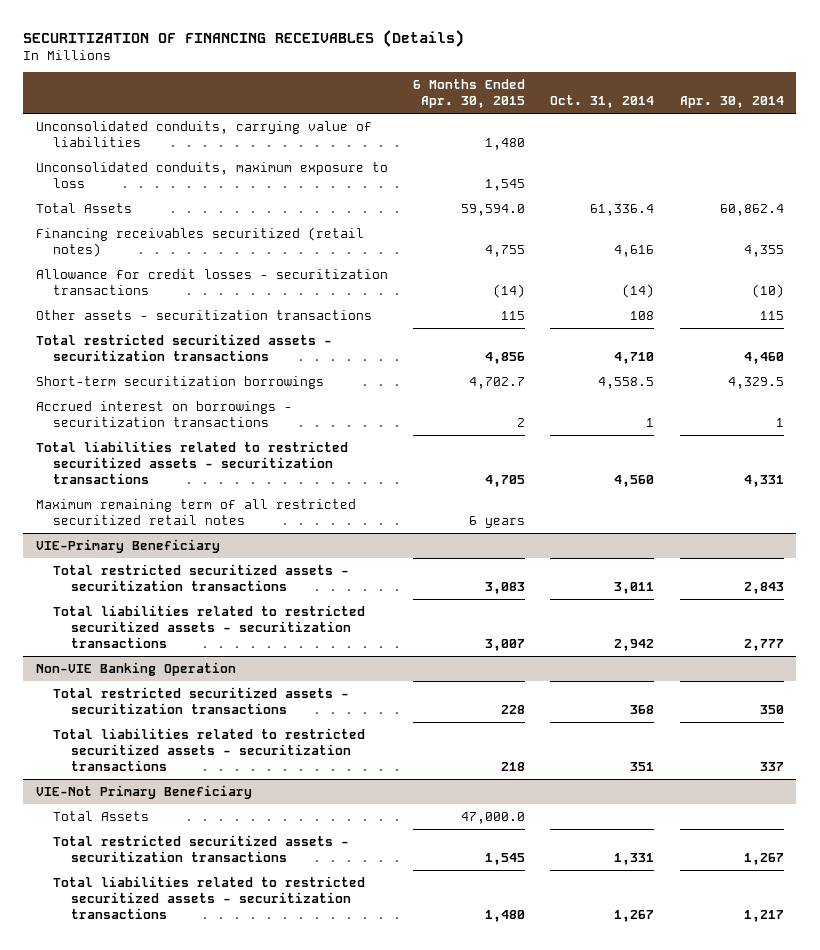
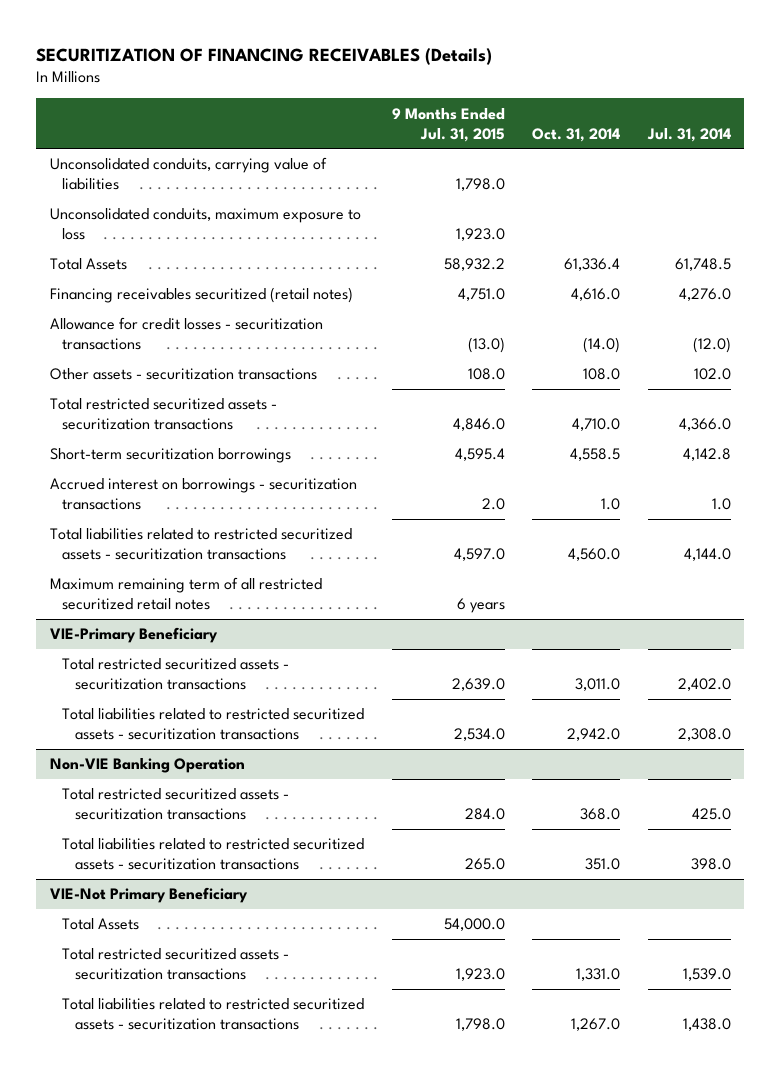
[413,79,526,109] 6 Months Ended Apr. 30, 2015 -> none
[679,96,784,109] Apr. 30, 2014 -> none
none -> [391,107,505,142] 9 Months Ended Jul. 31, 2015
none -> [646,127,731,142] Jul. 31, 2014
[614,244,655,257] 4,616 -> [571,288,621,302] 4,616.0
[622,283,655,298] (14) -> [583,337,621,354] (14.0)
[630,310,655,320] 108 -> [583,368,621,381] 108.0
[614,351,655,364] 4,710 -> [572,418,621,432] 4,710.0
[646,417,655,427] 1 -> [601,498,621,511] 1.0
[614,474,655,487] 4,560 -> [568,548,621,562] 4,560.0
[614,581,655,594] 3,011 -> [575,678,621,692] 3,011.0
[614,638,655,651] 2,942 -> [567,728,621,742] 2,942.0
[630,704,655,714] 368 -> [580,808,621,821] 368.0
[630,761,655,771] 351 -> [585,858,621,871] 351.0
[614,852,655,865] 1,331 -> [576,968,621,982] 1,331.0
[614,909,655,922] 1,267 -> [571,1018,621,1032] 1,267.0

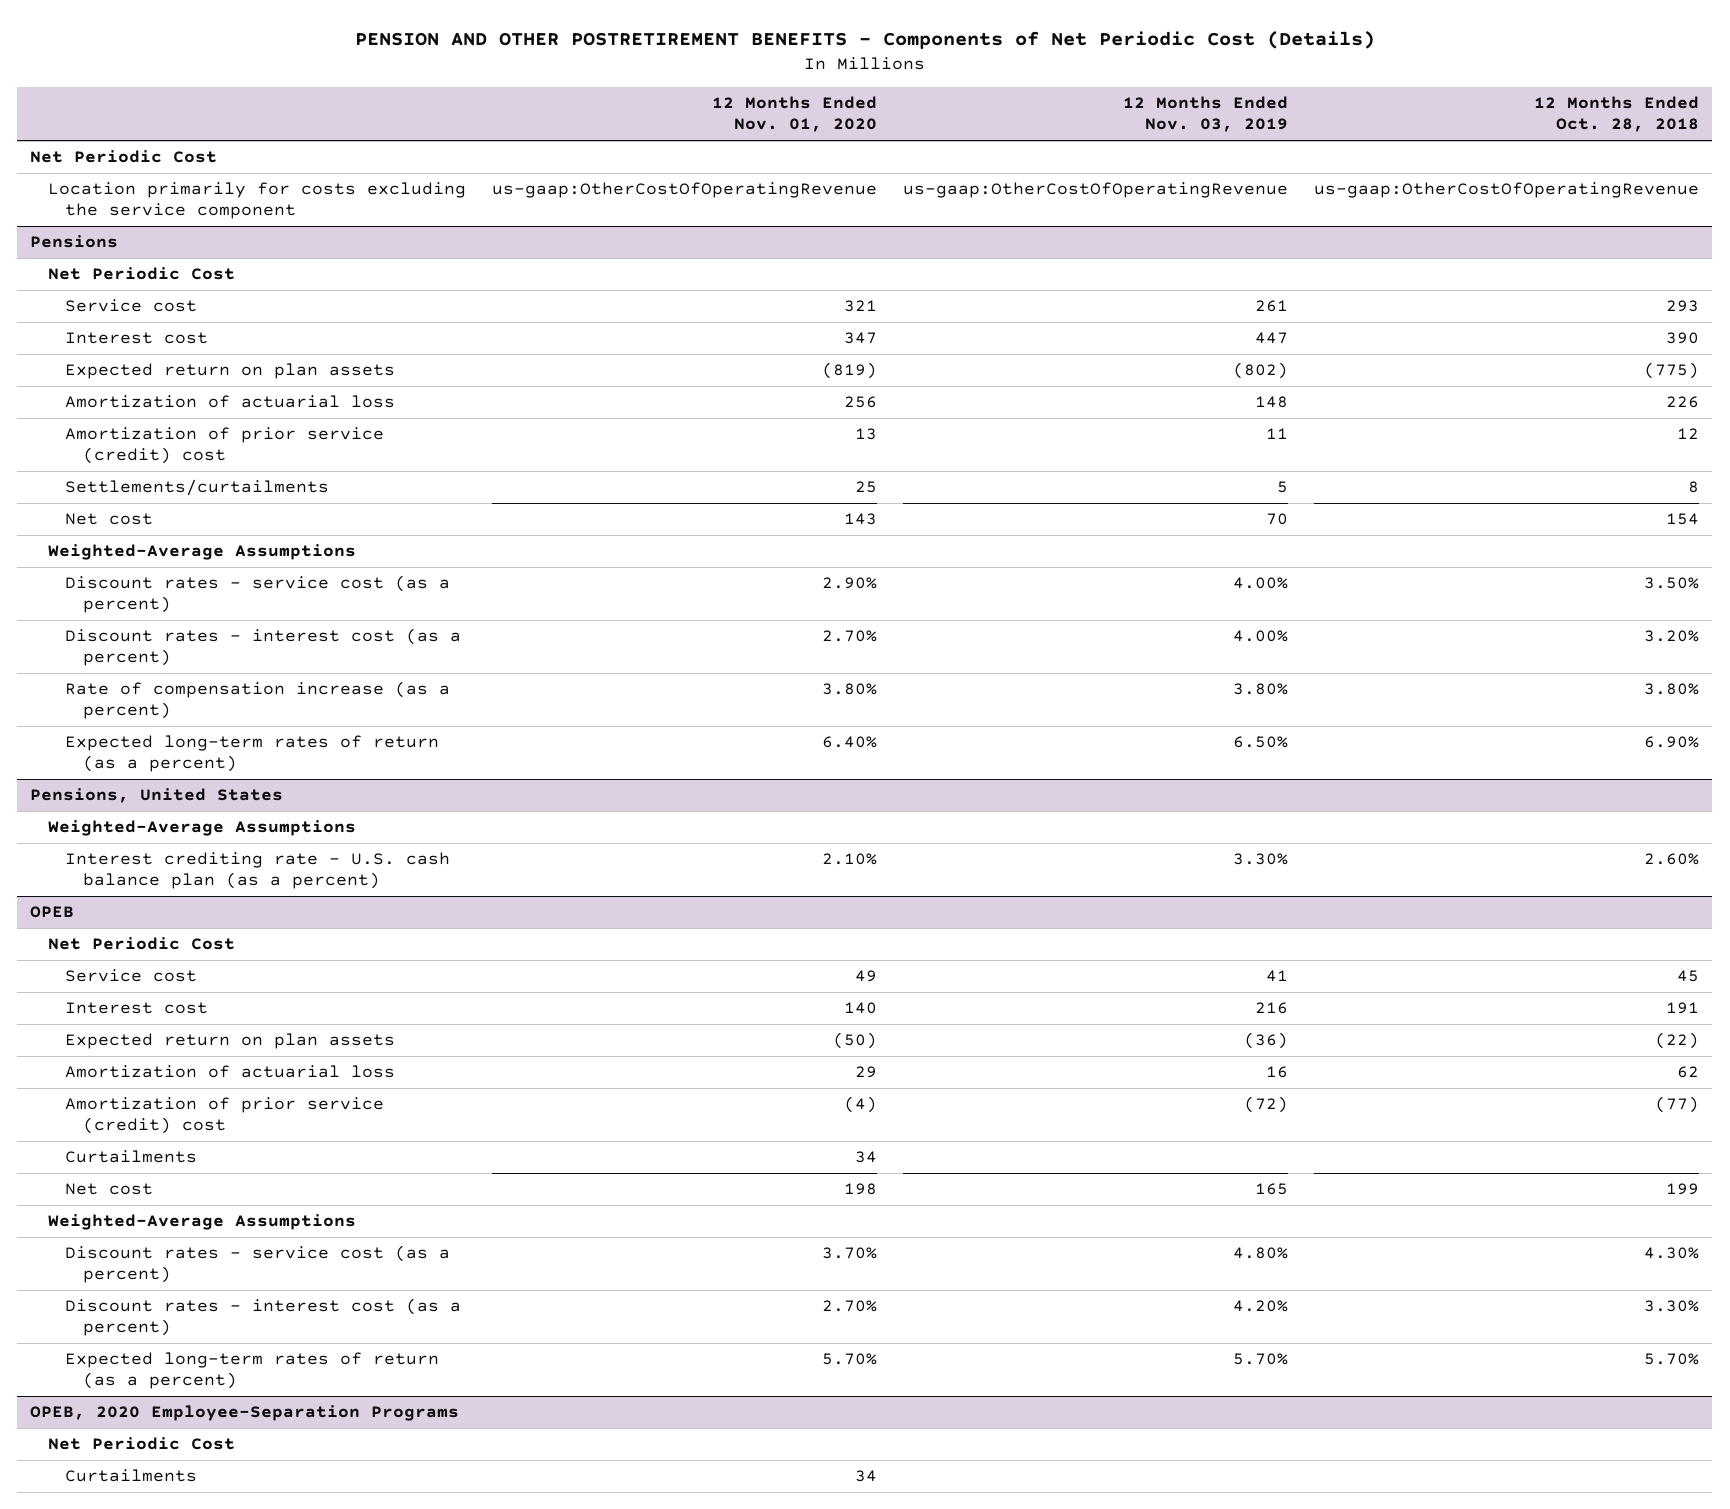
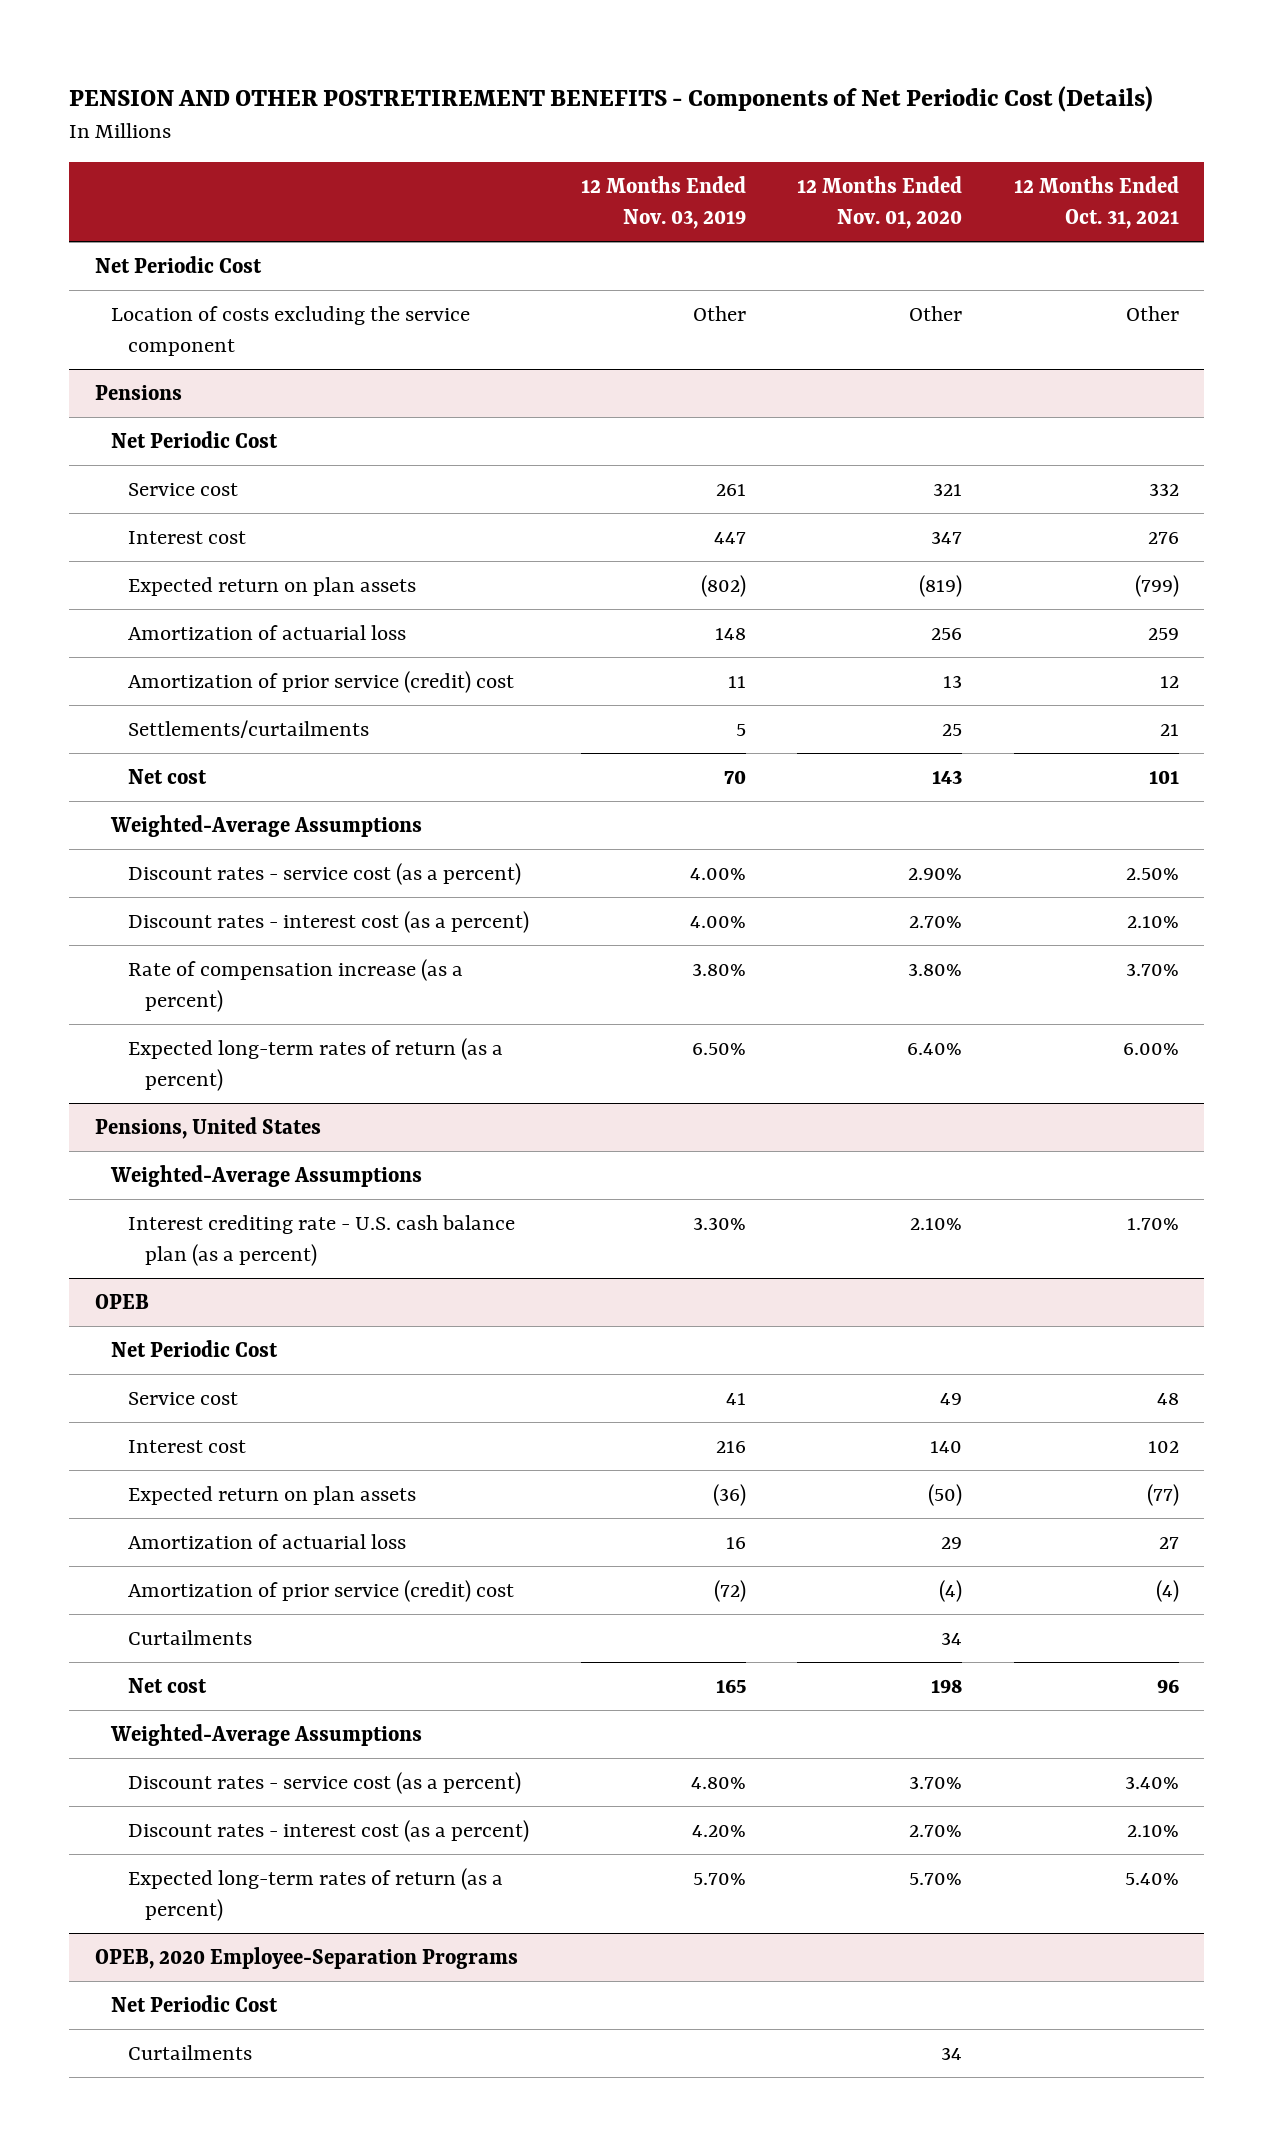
[1534,96,1700,133] 12 Months Ended Oct. 28, 2018 -> none
none -> [1013,175,1179,229] 12 Months Ended Oct. 31, 2021
[47,182,466,220] Location primarily for costs excluding the service component -> [111,305,471,356] Location of costs excluding the service component
[492,182,878,199] us-gaap:OtherCostOfOperatingRevenue -> [909,305,963,321] Other
[903,182,1289,199] us-gaap:OtherCostOfOperatingRevenue -> [692,305,746,321] Other

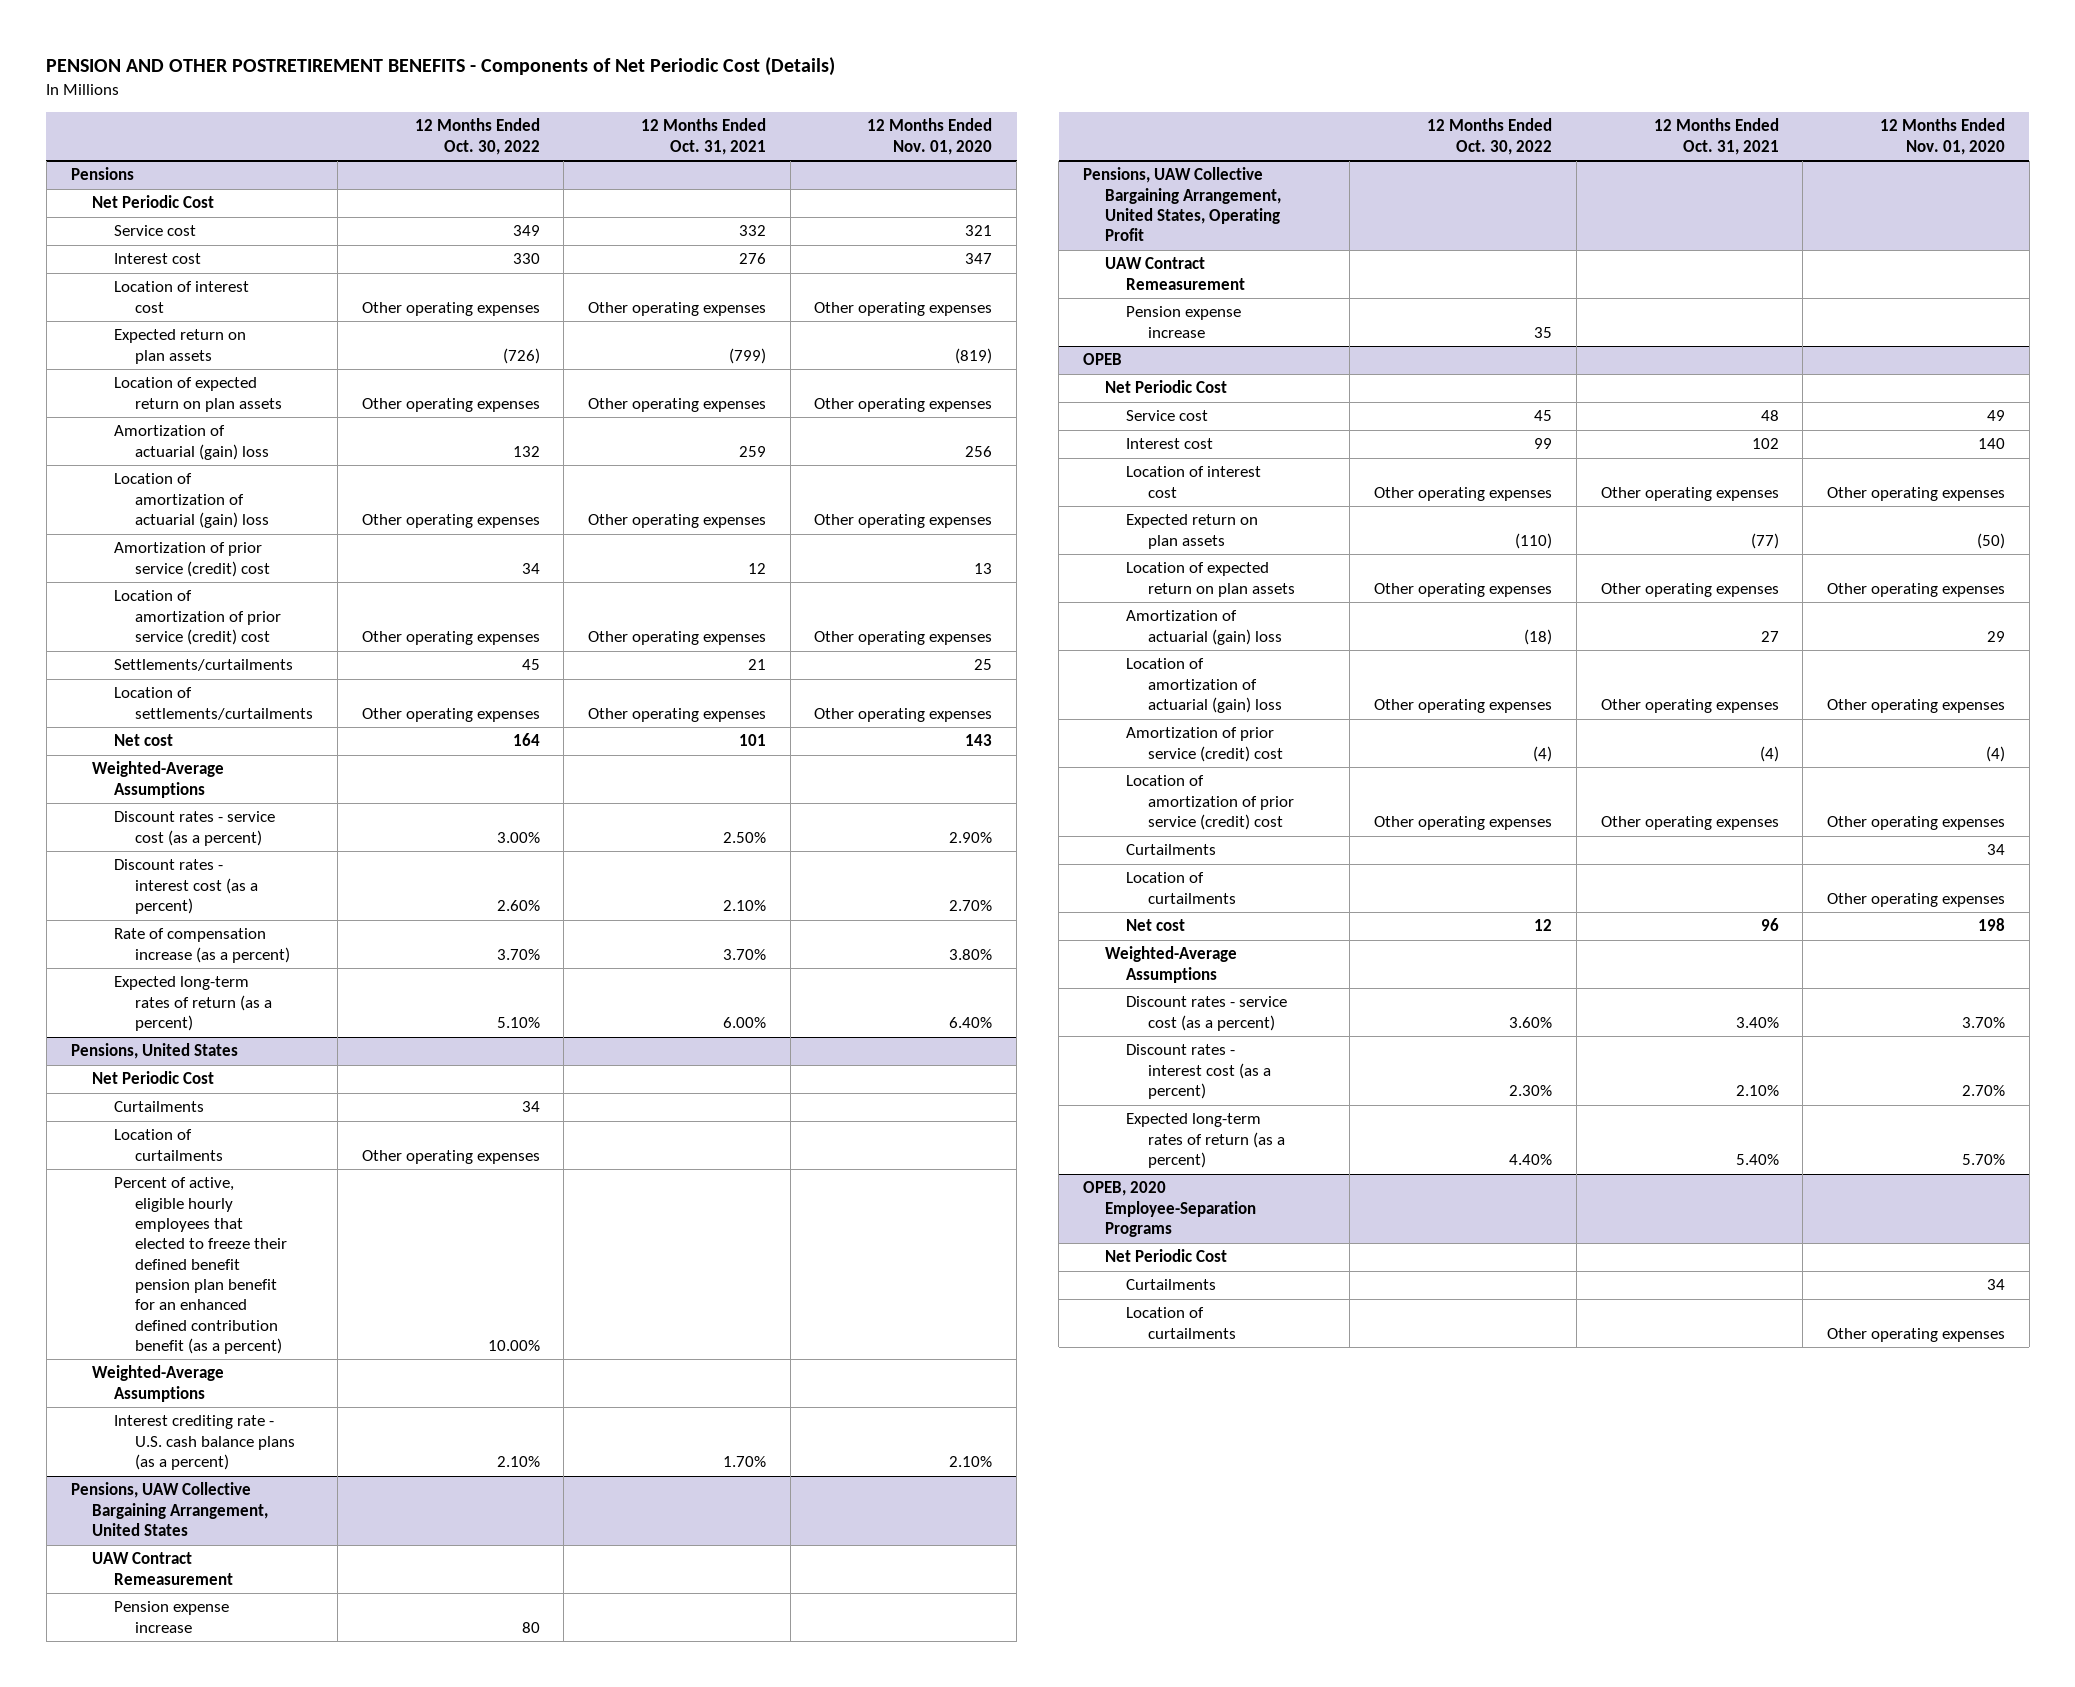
[580,175,746,229] 12 Months Ended Nov. 03, 2019 -> none
none -> [414,118,540,155] 12 Months Ended Oct. 30, 2022
[94,255,262,273] Net Periodic Cost -> none
[111,305,471,356] Location of costs excluding the service component -> none
none -> [113,281,249,313] Location of interest cost
none -> [113,377,283,412] Location of expected return on plan assets
[128,624,407,640] Amortization of actuarial loss -> [113,425,270,460] Amortization of actuarial (gain) loss
none -> [113,473,270,529] Location of amortization of actuarial (gain) loss
none -> [113,590,282,646] Location of amortization of prior service (credit) cost
none -> [113,687,314,720] Location of settlements/curtailments
none -> [92,1071,215,1085] Net Periodic Cost
none -> [113,1101,204,1113] Curtailments
none -> [113,1129,224,1161] Location of curtailments
none -> [113,1177,288,1354] Percent of active, eligible hourly employees that elected to freeze their defined benefit pension plan benefit for an enhanced defined contribution benefit (as a percent)
[128,1214,516,1266] Interest crediting rate - U.S. cash balance plan (as a percent) -> [113,1415,296,1471] Interest crediting rate - U.S. cash balance plans (as a percent)
none -> [70,1482,269,1537] Pensions, UAW Collective Bargaining Arrangement, United States
none -> [92,1552,233,1585] UAW Contract Remeasurement
none -> [113,1601,229,1633] Pension expense increase
none -> [1082,167,1281,242] Pensions, UAW Collective Bargaining Arrangement, United States, Operating Profit
none -> [1104,257,1246,290] UAW Contract Remeasurement
none -> [1126,306,1242,338] Pension expense increase
none -> [1126,466,1262,498] Location of interest cost
none -> [1126,562,1295,597] Location of expected return on plan assets
[128,1533,407,1549] Amortization of actuarial loss -> [1126,610,1282,645] Amortization of actuarial (gain) loss
none -> [1126,658,1282,714] Location of amortization of actuarial (gain) loss
none -> [1126,775,1294,831] Location of amortization of prior service (credit) cost
none -> [1126,872,1236,904] Location of curtailments
none -> [1126,1307,1236,1339] Location of curtailments

